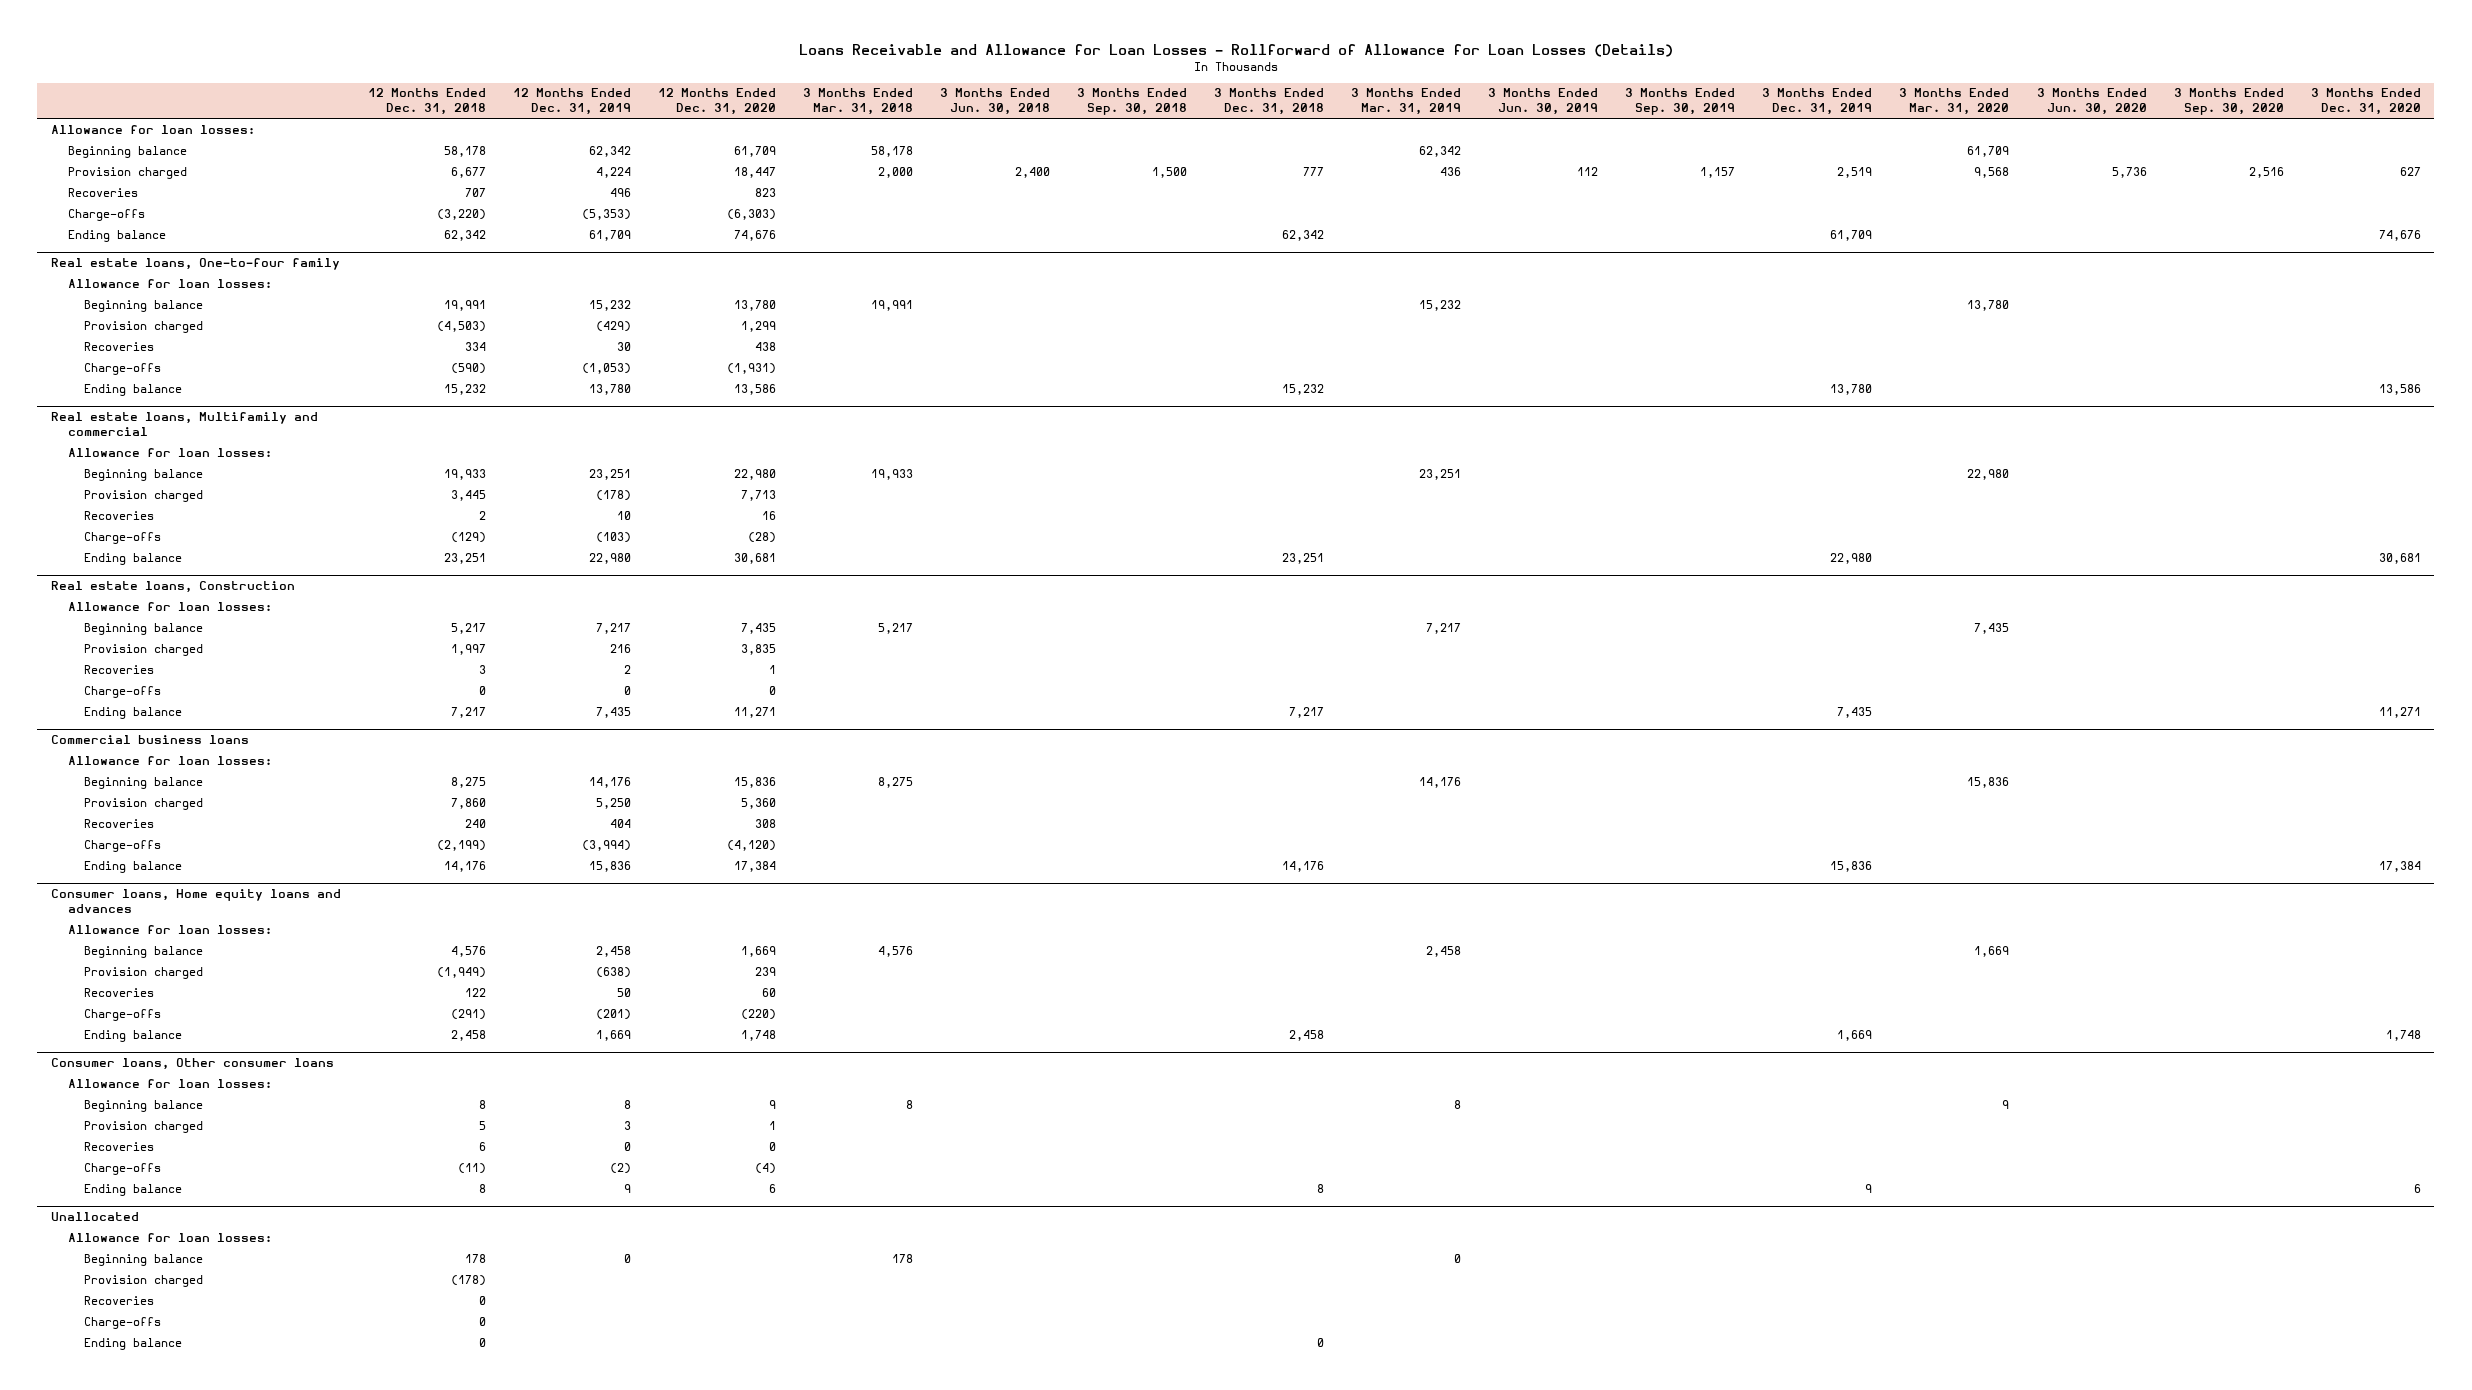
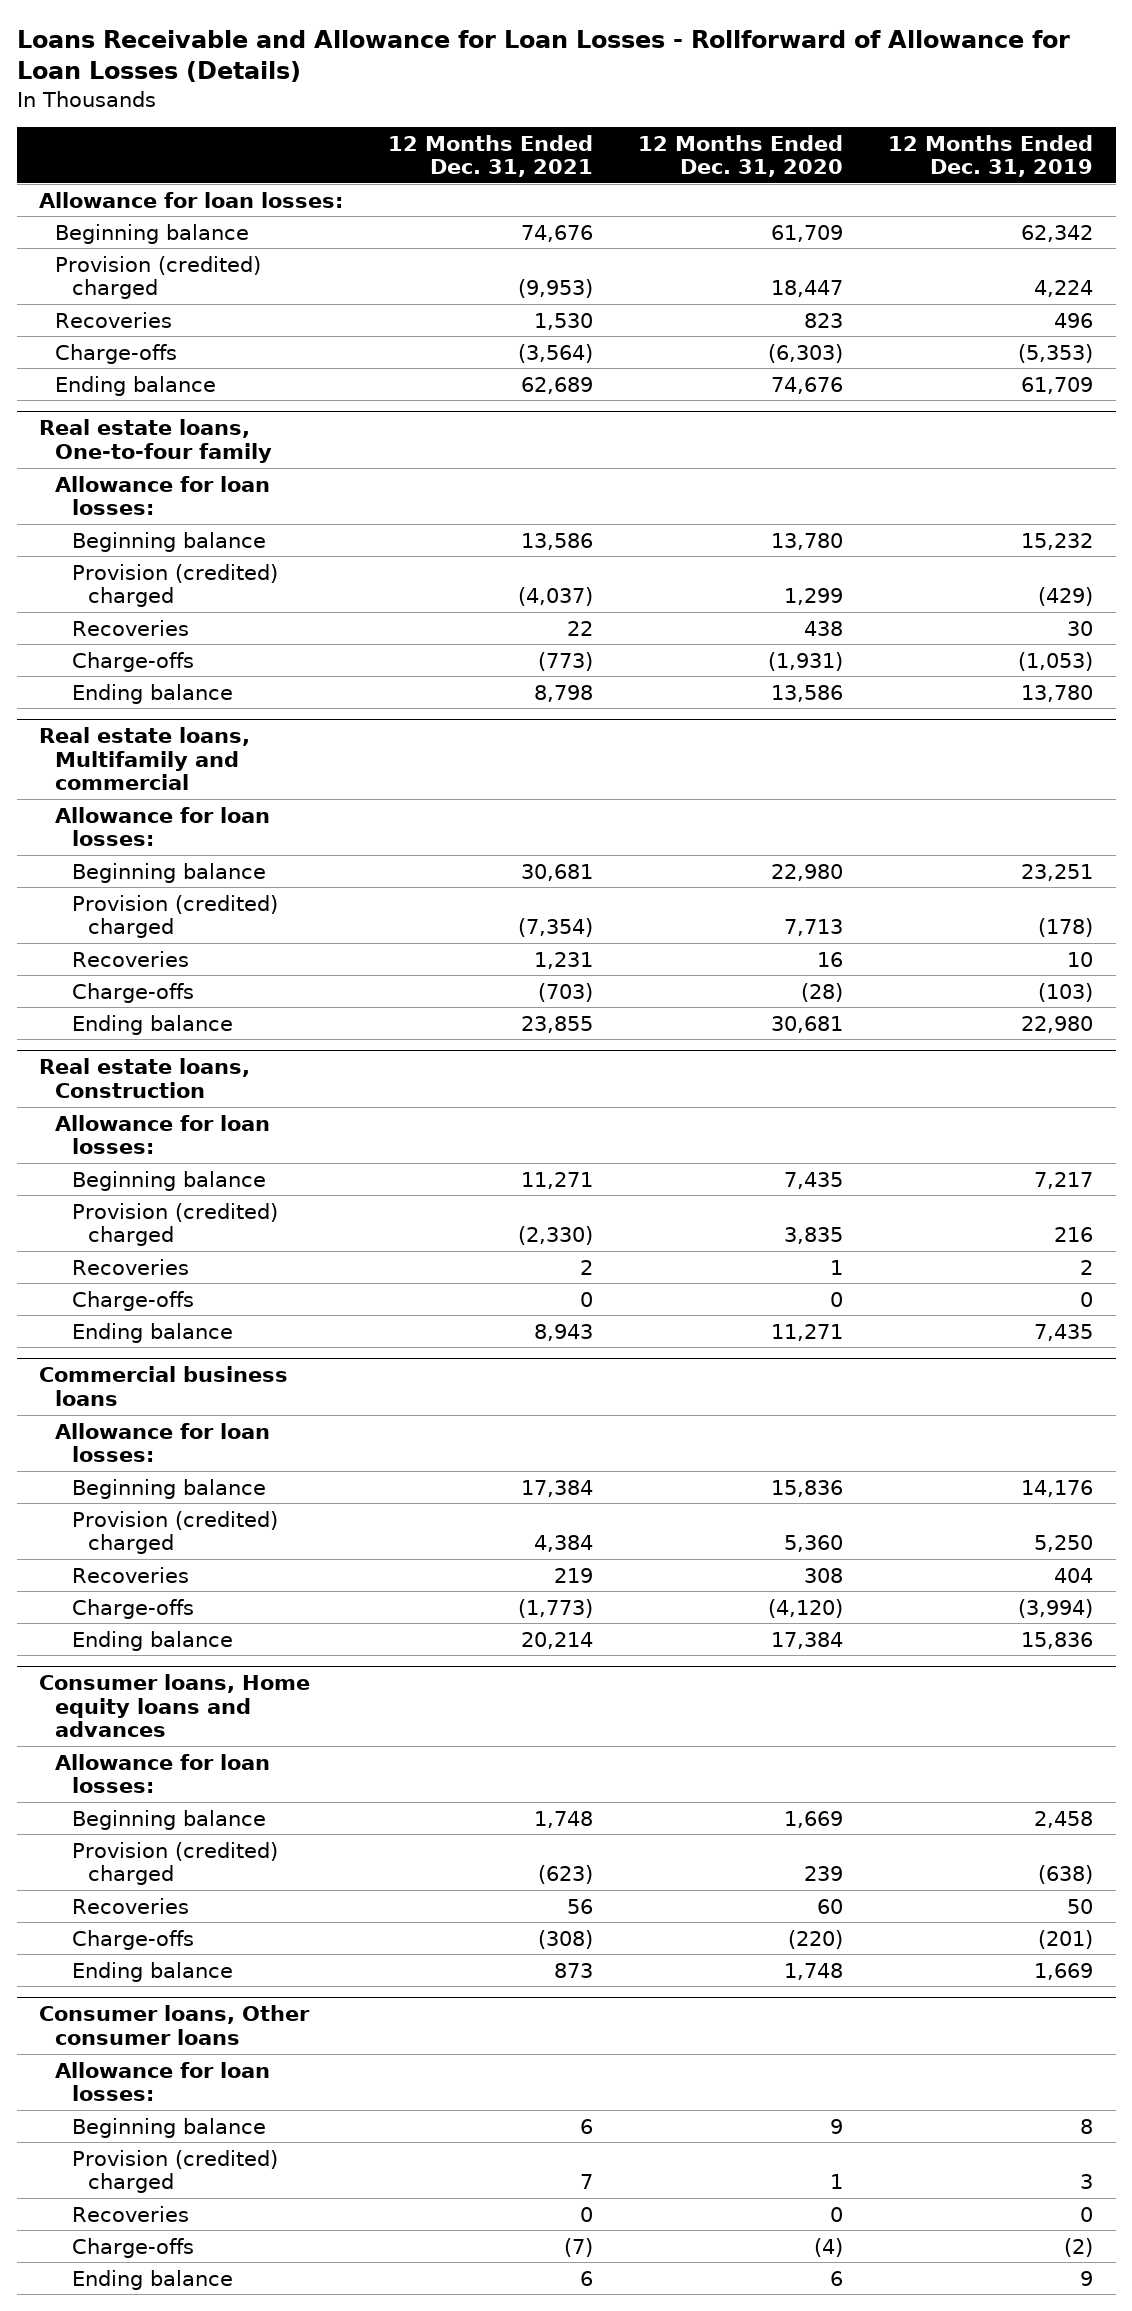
[368,88,487,116] 12 Months Ended Dec. 31, 2018 -> none
[803,88,914,116] 3 Months Ended Mar. 31, 2018 -> none
[940,88,1051,116] 3 Months Ended Jun. 30, 2018 -> none
[1077,88,1188,116] 3 Months Ended Sep. 30, 2018 -> none
[1214,88,1325,116] 3 Months Ended Dec. 31, 2018 -> none
[1351,88,1462,116] 3 Months Ended Mar. 31, 2019 -> none
[1488,88,1599,116] 3 Months Ended Jun. 30, 2019 -> none
[1625,88,1736,116] 3 Months Ended Sep. 30, 2019 -> none
[1762,88,1873,116] 3 Months Ended Dec. 31, 2019 -> none
[1899,88,2010,116] 3 Months Ended Mar. 31, 2020 -> none
[2036,88,2147,116] 3 Months Ended Jun. 30, 2020 -> none
[2173,88,2284,116] 3 Months Ended Sep. 30, 2020 -> none
[2310,88,2421,116] 3 Months Ended Dec. 31, 2020 -> none
none -> [388,134,594,178] 12 Months Ended Dec. 31, 2021
[67,166,187,179] Provision charged -> [55,255,262,300] Provision (credited) charged
[84,320,204,333] Provision charged -> [71,563,278,608] Provision (credited) charged
[84,489,204,502] Provision charged -> [71,894,278,939] Provision (credited) charged
[84,643,204,656] Provision charged -> [71,1202,278,1247] Provision (credited) charged
[84,797,204,810] Provision charged -> [71,1510,278,1555] Provision (credited) charged
[84,966,204,979] Provision charged -> [71,1841,278,1886] Provision (credited) charged
[84,1120,204,1133] Provision charged -> [71,2149,278,2194] Provision (credited) charged
[50,1212,139,1222] Unallocated -> none
[67,1232,272,1242] Allowance for loan losses: -> none
[84,1253,204,1266] Beginning balance -> none
[84,1274,204,1287] Provision charged -> none
[84,1295,155,1305] Recoveries -> none
[84,1316,162,1329] Charge-offs -> none
[84,1337,183,1350] Ending balance -> none

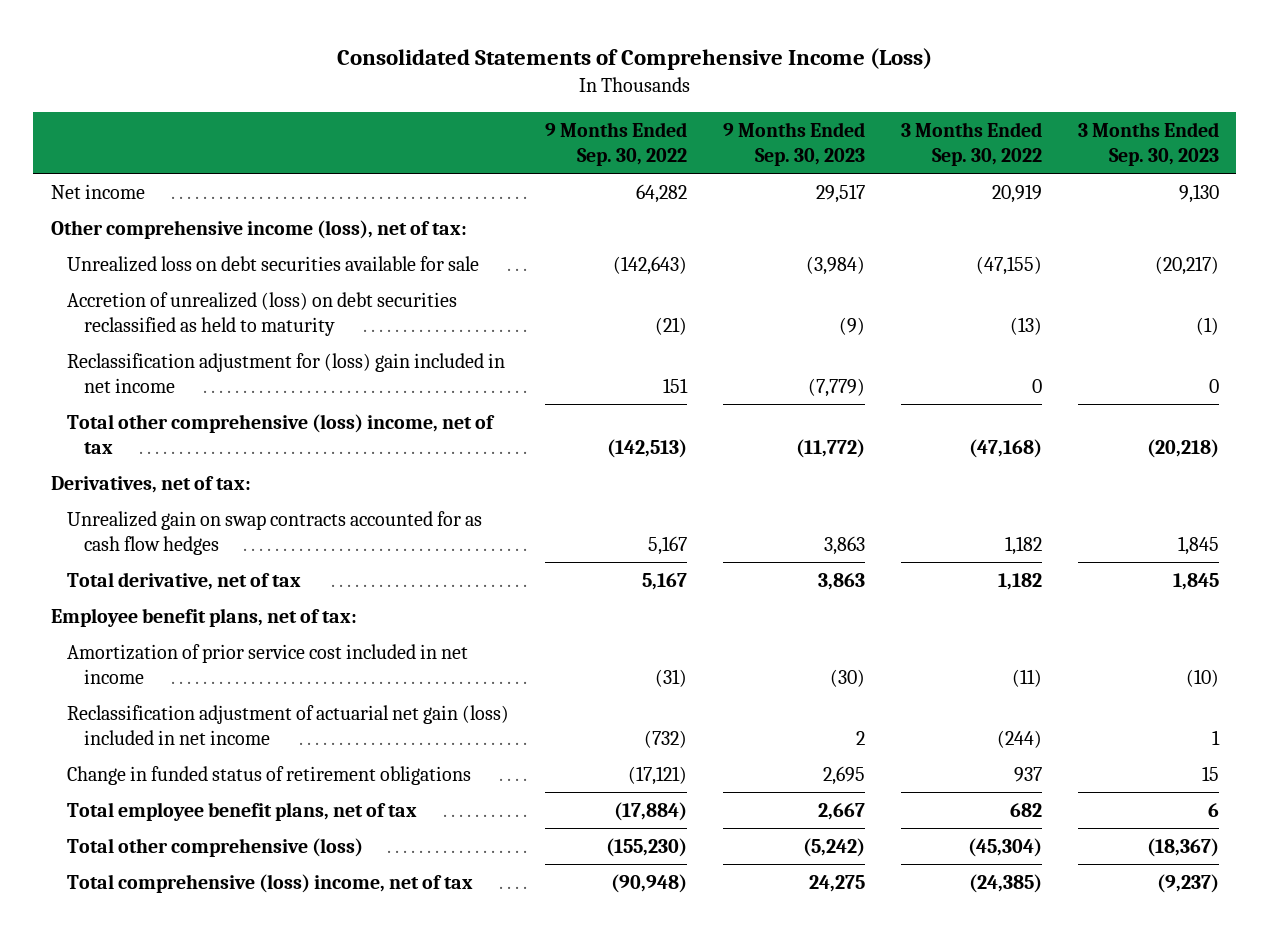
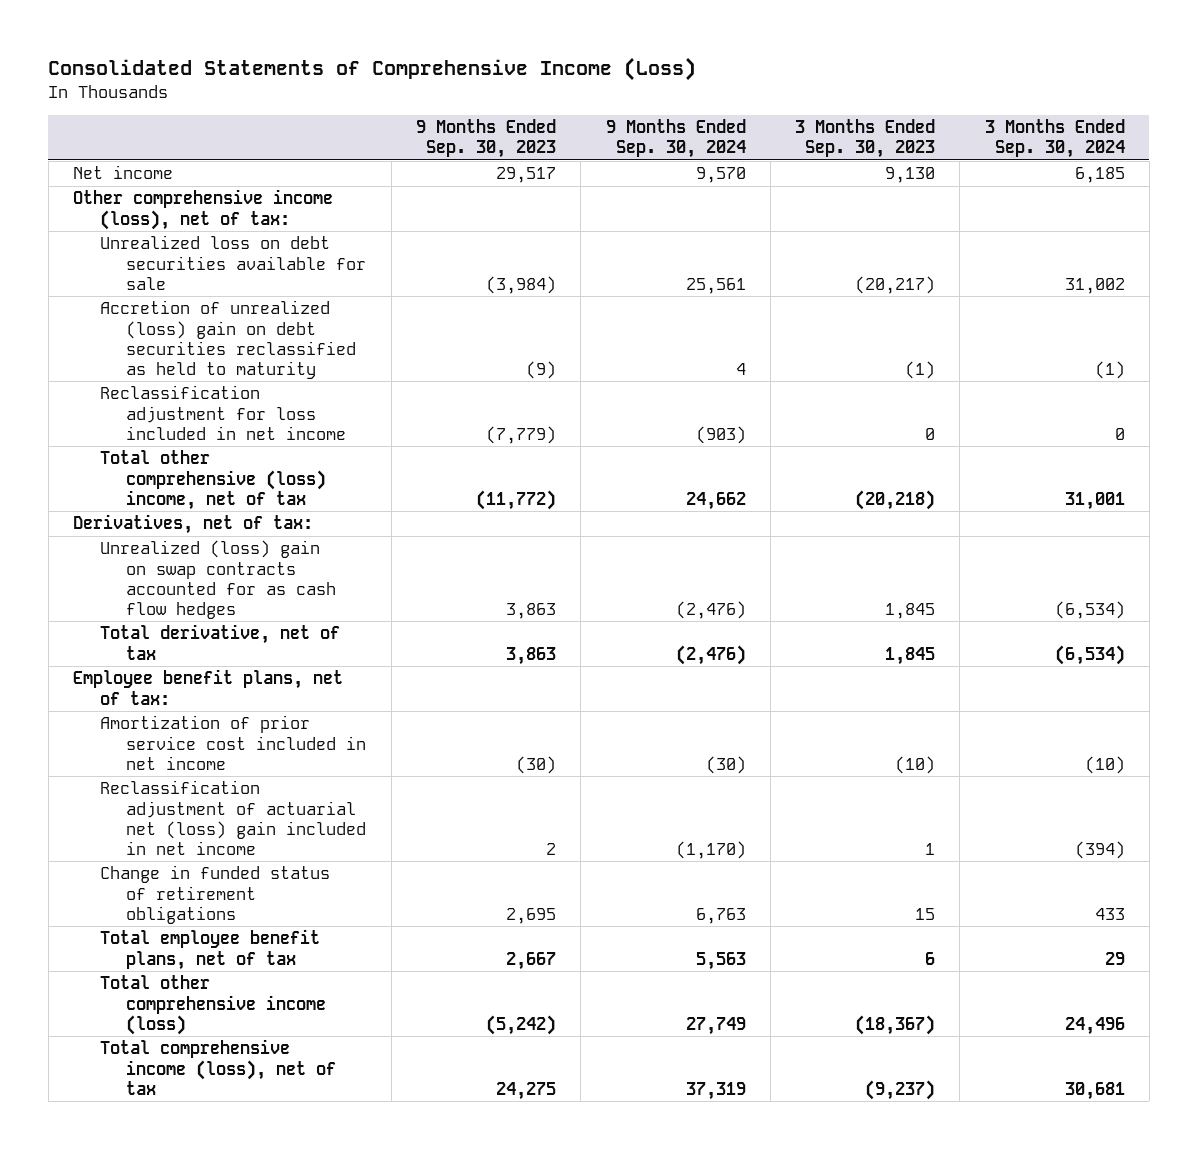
[545,121,688,167] 9 Months Ended Sep. 30, 2022 -> none
[900,121,1042,167] 3 Months Ended Sep. 30, 2022 -> none
none -> [605,119,746,159] 9 Months Ended Sep. 30, 2024
none -> [984,119,1125,159] 3 Months Ended Sep. 30, 2024
[67,291,458,337] Accretion of unrealized (loss) on debt securities reclassified as held to maturity -> [99,300,357,379] Accretion of unrealized (loss) gain on debt securities reclassified as held to maturity
[67,352,506,394] Reclassification adjustment for (loss) gain included in net income -> [99,385,347,440] Reclassification adjustment for loss included in net income
[67,510,483,556] Unrealized gain on swap contracts accounted for as cash flow hedges -> [99,540,337,619] Unrealized (loss) gain on swap contracts accounted for as cash flow hedges
[67,704,510,746] Reclassification adjustment of actuarial net gain (loss) included in net income -> [99,780,367,855] Reclassification adjustment of actuarial net (loss) gain included in net income
[67,837,364,857] Total other comprehensive (loss) -> [99,975,327,1035] Total other comprehensive income (loss)
[67,873,474,893] Total comprehensive (loss) income, net of tax -> [99,1039,337,1095] Total comprehensive income (loss), net of tax

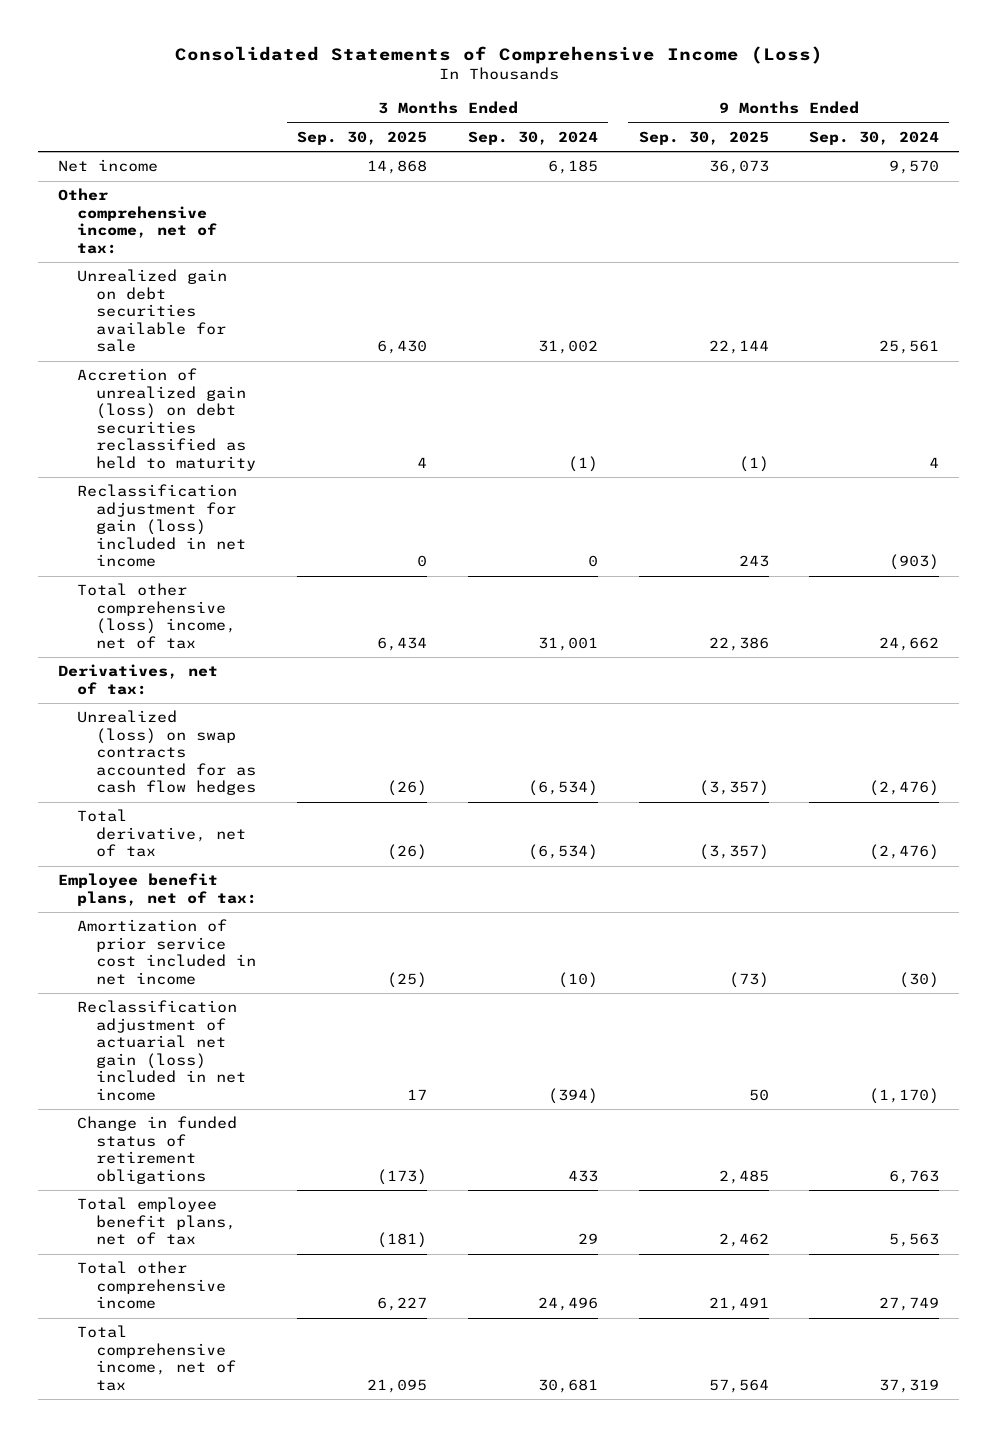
[415,119,556,159] 9 Months Ended Sep. 30, 2023 -> none
[795,119,936,159] 3 Months Ended Sep. 30, 2023 -> none
none -> [297,130,428,145] Sep. 30, 2025
none -> [638,130,769,145] Sep. 30, 2025
[72,189,333,230] Other comprehensive income (loss), net of tax: -> [57,188,217,254] Other comprehensive income, net of tax:
[99,235,367,290] Unrealized loss on debt securities available for sale -> [76,269,227,353] Unrealized gain on debt securities available for sale
[99,300,357,379] Accretion of unrealized (loss) gain on debt securities reclassified as held to maturity -> [76,368,256,471] Accretion of unrealized gain (loss) on debt securities reclassified as held to maturity
[99,385,347,440] Reclassification adjustment for loss included in net income -> [76,484,246,568] Reclassification adjustment for gain (loss) included in net income
[99,540,337,619] Unrealized (loss) gain on swap contracts accounted for as cash flow hedges -> [76,710,256,796] Unrealized (loss) on swap contracts accounted for as cash flow hedges
[99,780,367,855] Reclassification adjustment of actuarial net (loss) gain included in net income -> [76,1000,246,1101] Reclassification adjustment of actuarial net gain (loss) included in net income
[99,975,327,1035] Total other comprehensive income (loss) -> [76,1261,226,1310] Total other comprehensive income
[99,1039,337,1095] Total comprehensive income (loss), net of tax -> [76,1325,236,1391] Total comprehensive income, net of tax

